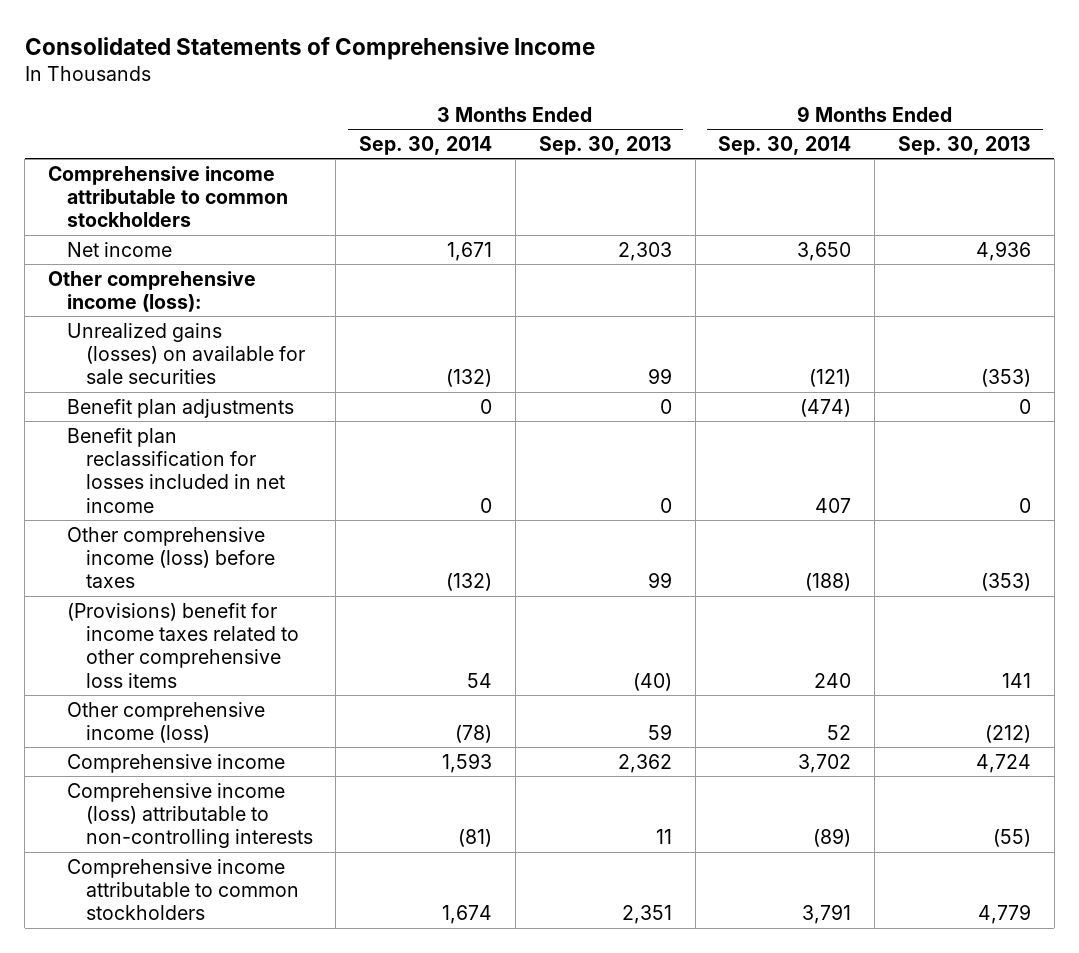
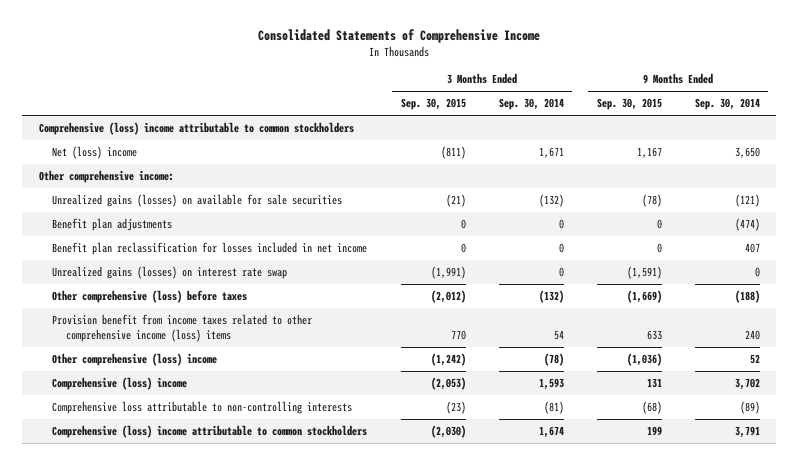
[538,135,672,155] Sep. 30, 2013 -> none
[898,135,1032,155] Sep. 30, 2013 -> none
none -> [400,98,466,111] Sep. 30, 2015
none -> [596,98,662,111] Sep. 30, 2015
[47,165,288,228] Comprehensive income attributable to common stockholders -> [38,121,354,135] Comprehensive (loss) income attributable to common stockholders
[66,241,172,257] Net income -> [52,145,138,159] Net (loss) income
[47,270,256,312] Other comprehensive income (loss): -> [38,169,174,183] Other comprehensive income:
none -> [52,265,288,279] Unrealized gains (losses) on interest rate swap
[66,526,275,589] Other comprehensive income (loss) before taxes -> [52,289,248,303] Other comprehensive (loss) before taxes
[66,602,299,688] (Provisions) benefit for income taxes related to other comprehensive loss items -> [52,313,313,342] Provision benefit from income taxes related to other comprehensive income (loss) items
[66,701,265,743] Other comprehensive income (loss) -> [52,352,218,366] Other comprehensive (loss) income
[66,753,285,773] Comprehensive income -> [52,376,188,390] Comprehensive (loss) income
[66,782,313,849] Comprehensive income (loss) attributable to non-controlling interests -> [52,400,353,414] Comprehensive loss attributable to non-controlling interests
[66,858,299,921] Comprehensive income attributable to common stockholders -> [52,424,368,438] Comprehensive (loss) income attributable to common stockholders

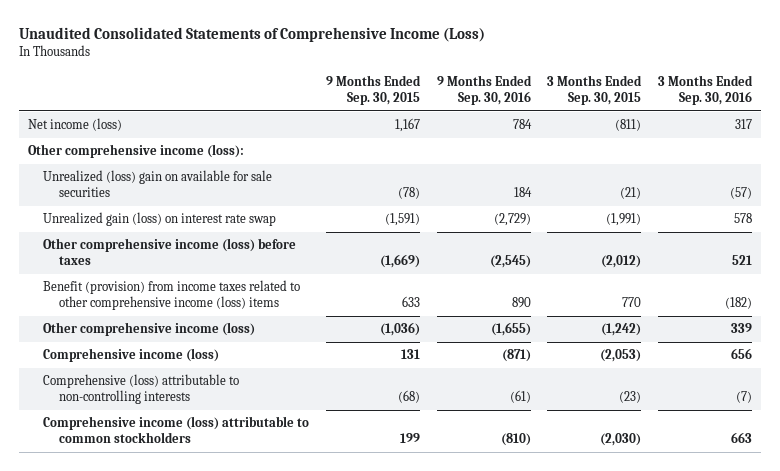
[258,29,541,44] Consolidated Statements of Comprehensive Income -> [19,27,486,43] Unaudited Consolidated Statements of Comprehensive Income (Loss)
[498,98,564,111] Sep. 30, 2014 -> none
[694,98,760,111] Sep. 30, 2014 -> none
none -> [436,75,532,106] 9 Months Ended Sep. 30, 2016
none -> [658,75,754,106] 3 Months Ended Sep. 30, 2016
[38,121,354,135] Comprehensive (loss) income attributable to common stockholders -> none
[52,217,173,231] Benefit plan adjustments -> none
[52,241,368,255] Benefit plan reclassification for losses included in net income -> none
[52,145,138,159] Net (loss) income -> [27,118,122,132] Net income (loss)
[38,169,174,183] Other comprehensive income: -> [27,144,244,159] Other comprehensive income (loss):
[52,193,343,207] Unrealized gains (losses) on available for sale securities -> [43,170,273,198] Unrealized (loss) gain on available for sale securities
[52,265,288,279] Unrealized gains (losses) on interest rate swap -> [43,212,277,227] Unrealized gain (loss) on interest rate swap
[52,289,248,303] Other comprehensive (loss) before taxes -> [43,238,297,266] Other comprehensive income (loss) before taxes
[52,313,313,342] Provision benefit from income taxes related to other comprehensive income (loss) items -> [43,280,301,311] Benefit (provision) from income taxes related to other comprehensive income (loss) items
[52,352,218,366] Other comprehensive (loss) income -> [43,322,256,337] Other comprehensive income (loss)
[52,376,188,390] Comprehensive (loss) income -> [43,348,220,363] Comprehensive income (loss)
[52,400,353,414] Comprehensive loss attributable to non-controlling interests -> [43,374,240,405] Comprehensive (loss) attributable to non-controlling interests
[52,424,368,438] Comprehensive (loss) income attributable to common stockholders -> [43,416,310,444] Comprehensive income (loss) attributable to common stockholders

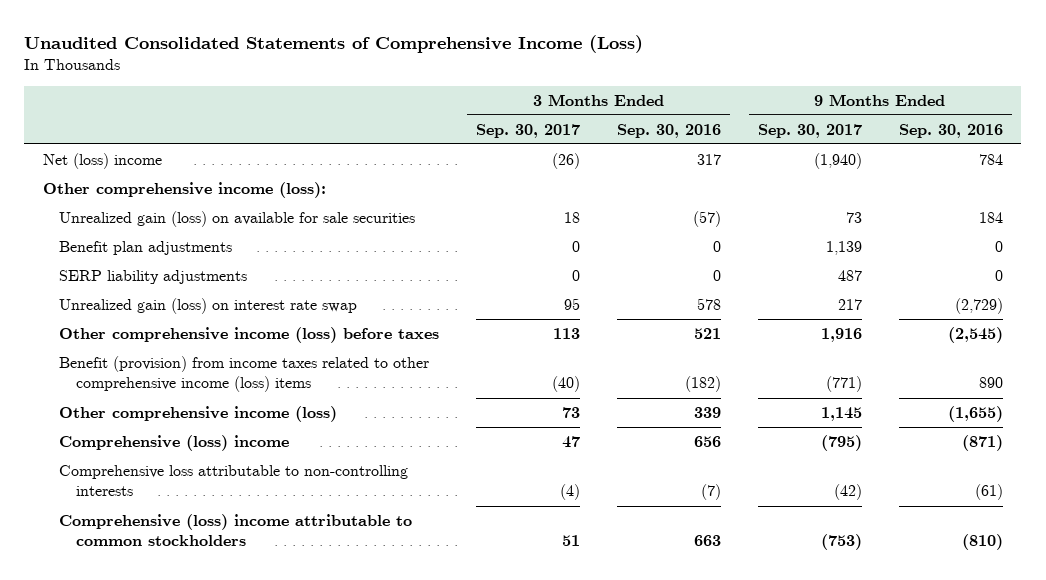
[326,75,422,106] 9 Months Ended Sep. 30, 2015 -> none
[547,75,643,106] 3 Months Ended Sep. 30, 2015 -> none
none -> [476,123,581,138] Sep. 30, 2017
none -> [758,123,863,138] Sep. 30, 2017
[27,118,122,132] Net income (loss) -> [42,152,162,169] Net (loss) income
[43,170,273,198] Unrealized (loss) gain on available for sale securities -> [59,210,416,227] Unrealized gain (loss) on available for sale securities
none -> [59,240,233,255] Benefit plan adjustments
none -> [59,269,248,284] SERP liability adjustments
[43,348,220,363] Comprehensive income (loss) -> [59,434,290,451] Comprehensive (loss) income
[43,374,240,405] Comprehensive (loss) attributable to non-controlling interests -> [59,464,409,497] Comprehensive loss attributable to non-controlling interests
[43,416,310,444] Comprehensive income (loss) attributable to common stockholders -> [59,513,413,547] Comprehensive (loss) income attributable to common stockholders

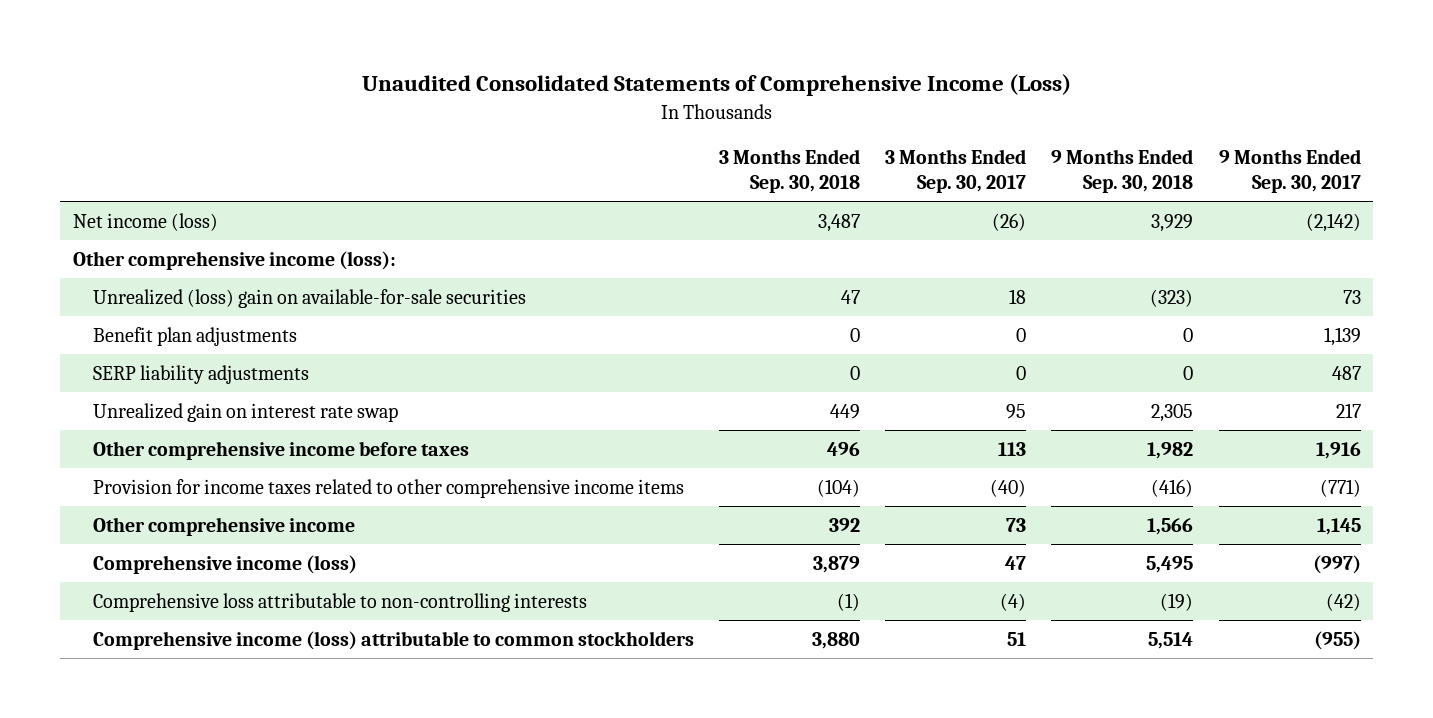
[617,123,722,138] Sep. 30, 2016 -> none
[898,123,1003,138] Sep. 30, 2016 -> none
none -> [718,149,860,194] 3 Months Ended Sep. 30, 2018
none -> [1051,149,1194,194] 9 Months Ended Sep. 30, 2018
[42,152,162,169] Net (loss) income -> [72,212,218,231] Net income (loss)
[814,152,863,169] (1,940) -> [1305,212,1361,232] (2,142)
[59,210,416,227] Unrealized gain (loss) on available for sale securities -> [92,288,526,308] Unrealized (loss) gain on available-for-sale securities
[59,297,358,314] Unrealized gain (loss) on interest rate swap -> [92,402,398,422] Unrealized gain on interest rate swap
[59,326,440,343] Other comprehensive income (loss) before taxes -> [92,440,469,460] Other comprehensive income before taxes
[59,355,430,393] Benefit (provision) from income taxes related to other comprehensive income (loss) items -> [92,478,684,498] Provision for income taxes related to other comprehensive income items
[59,405,338,422] Other comprehensive income (loss) -> [92,516,355,536] Other comprehensive income
[59,434,290,451] Comprehensive (loss) income -> [92,554,357,574] Comprehensive income (loss)
[821,434,863,451] (795) -> [1312,554,1361,574] (997)
[59,513,413,547] Comprehensive (loss) income attributable to common stockholders -> [92,630,694,650] Comprehensive income (loss) attributable to common stockholders
[821,534,863,551] (753) -> [1313,630,1361,650] (955)

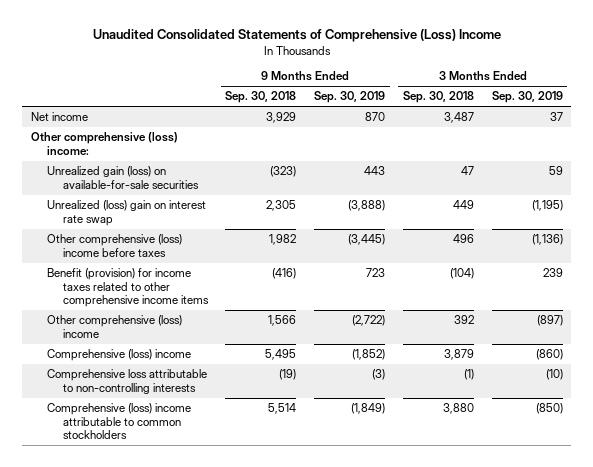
[361,74,1071,97] Unaudited Consolidated Statements of Comprehensive Income (Loss) -> [92,29,501,43] Unaudited Consolidated Statements of Comprehensive (Loss) Income
[885,149,1027,194] 3 Months Ended Sep. 30, 2017 -> none
[1218,149,1361,194] 9 Months Ended Sep. 30, 2017 -> none
none -> [314,91,386,104] Sep. 30, 2019
none -> [491,91,563,104] Sep. 30, 2019
[92,326,297,346] Benefit plan adjustments -> none
[92,364,309,384] SERP liability adjustments -> none
[72,212,218,231] Net income (loss) -> [30,112,88,122] Net income
[72,250,396,270] Other comprehensive income (loss): -> [30,132,178,155] Other comprehensive (loss) income:
[92,288,526,308] Unrealized (loss) gain on available-for-sale securities -> [46,166,199,189] Unrealized gain (loss) on available-for-sale securities
[92,402,398,422] Unrealized gain on interest rate swap -> [46,200,206,226] Unrealized (loss) gain on interest rate swap
[92,440,469,460] Other comprehensive income before taxes -> [46,234,182,257] Other comprehensive (loss) income before taxes
[92,478,684,498] Provision for income taxes related to other comprehensive income items -> [46,268,209,308] Benefit (provision) for income taxes related to other comprehensive income items
[92,516,355,536] Other comprehensive income -> [46,315,182,338] Other comprehensive (loss) income
[92,554,357,574] Comprehensive income (loss) -> [46,349,191,362] Comprehensive (loss) income
[92,630,694,650] Comprehensive income (loss) attributable to common stockholders -> [46,403,191,440] Comprehensive (loss) income attributable to common stockholders

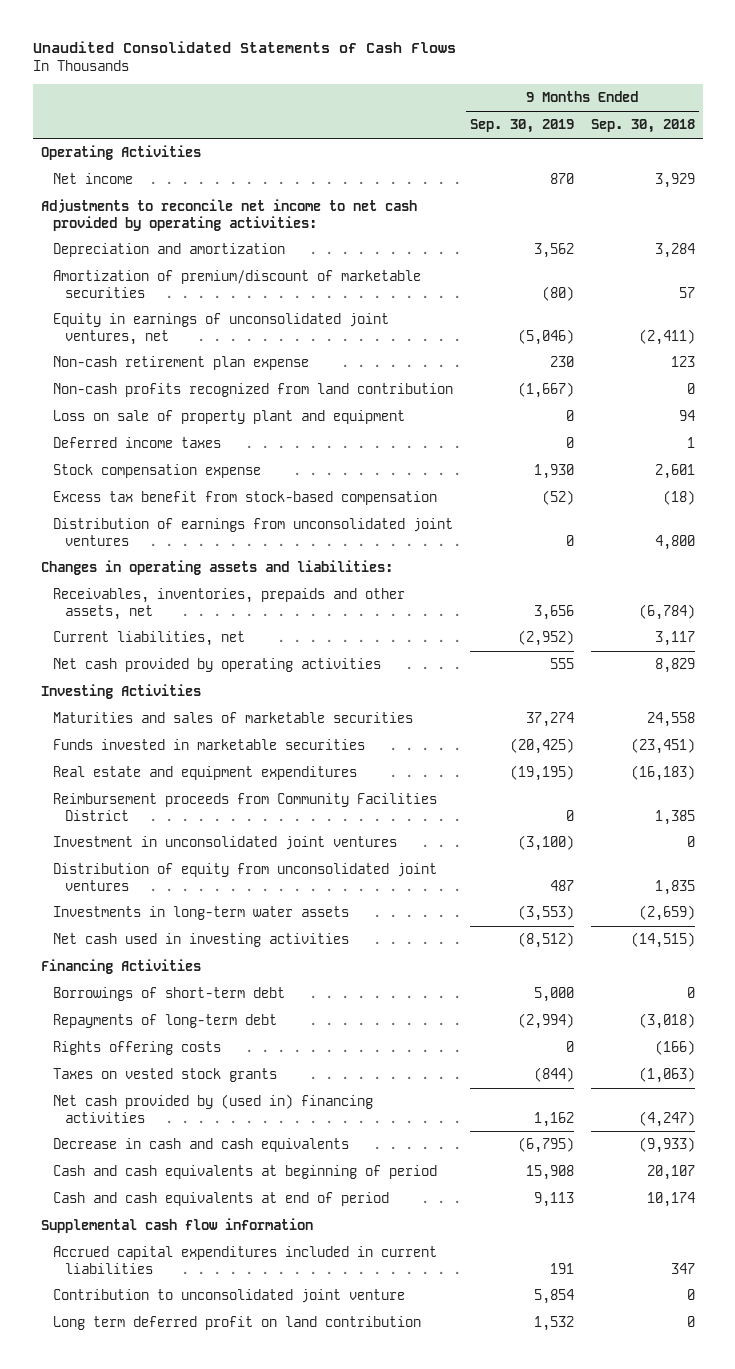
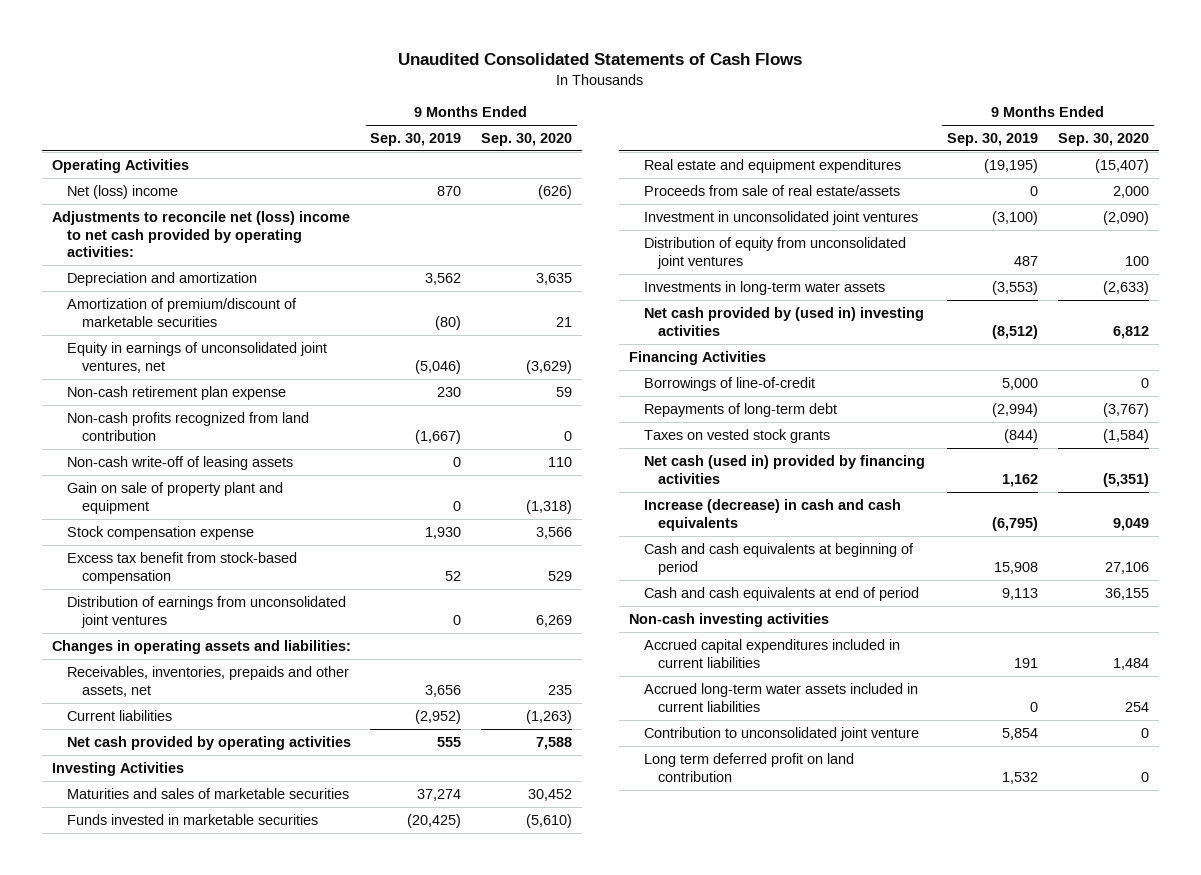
[590,119,695,134] Sep. 30, 2018 -> none
none -> [481,133,573,147] Sep. 30, 2020
[53,173,134,185] Net income -> [66,184,178,199] Net (loss) income
[40,199,417,231] Adjustments to reconcile net income to net cash provided by operating activities: -> [51,210,350,258] Adjustments to reconcile net (loss) income to net cash provided by operating activities:
[53,437,222,449] Deferred income taxes -> none
none -> [66,455,293,470] Non-cash write-off of leasing assets
[53,410,406,425] Loss on sale of property plant and equipment -> [66,481,283,514] Gain on sale of property plant and equipment
[541,490,574,506] (52) -> [445,570,462,581] 52
[53,631,246,647] Current liabilities, net -> [66,709,172,721] Current liabilities
[53,793,438,821] Reimbursement proceeds from Community Facilities District -> none
none -> [643,184,900,196] Proceeds from sale of real estate/assets
[53,933,350,948] Net cash used in investing activities -> [643,306,924,336] Net cash provided by (used in) investing activities
[53,987,286,1002] Borrowings of short-term debt -> none
none -> [643,376,815,391] Borrowings of line-of-credit
[53,1041,222,1056] Rights offering costs -> none
[53,1094,374,1123] Net cash provided by (used in) financing activities -> [643,454,925,484] Net cash (used in) provided by financing activities
[53,1138,350,1153] Decrease in cash and cash equivalents -> [643,498,901,531] Increase (decrease) in cash and cash equivalents
[40,1218,313,1234] Supplemental cash flow information -> [628,612,829,627] Non-cash investing activities
none -> [643,682,918,712] Accrued long-term water assets included in current liabilities

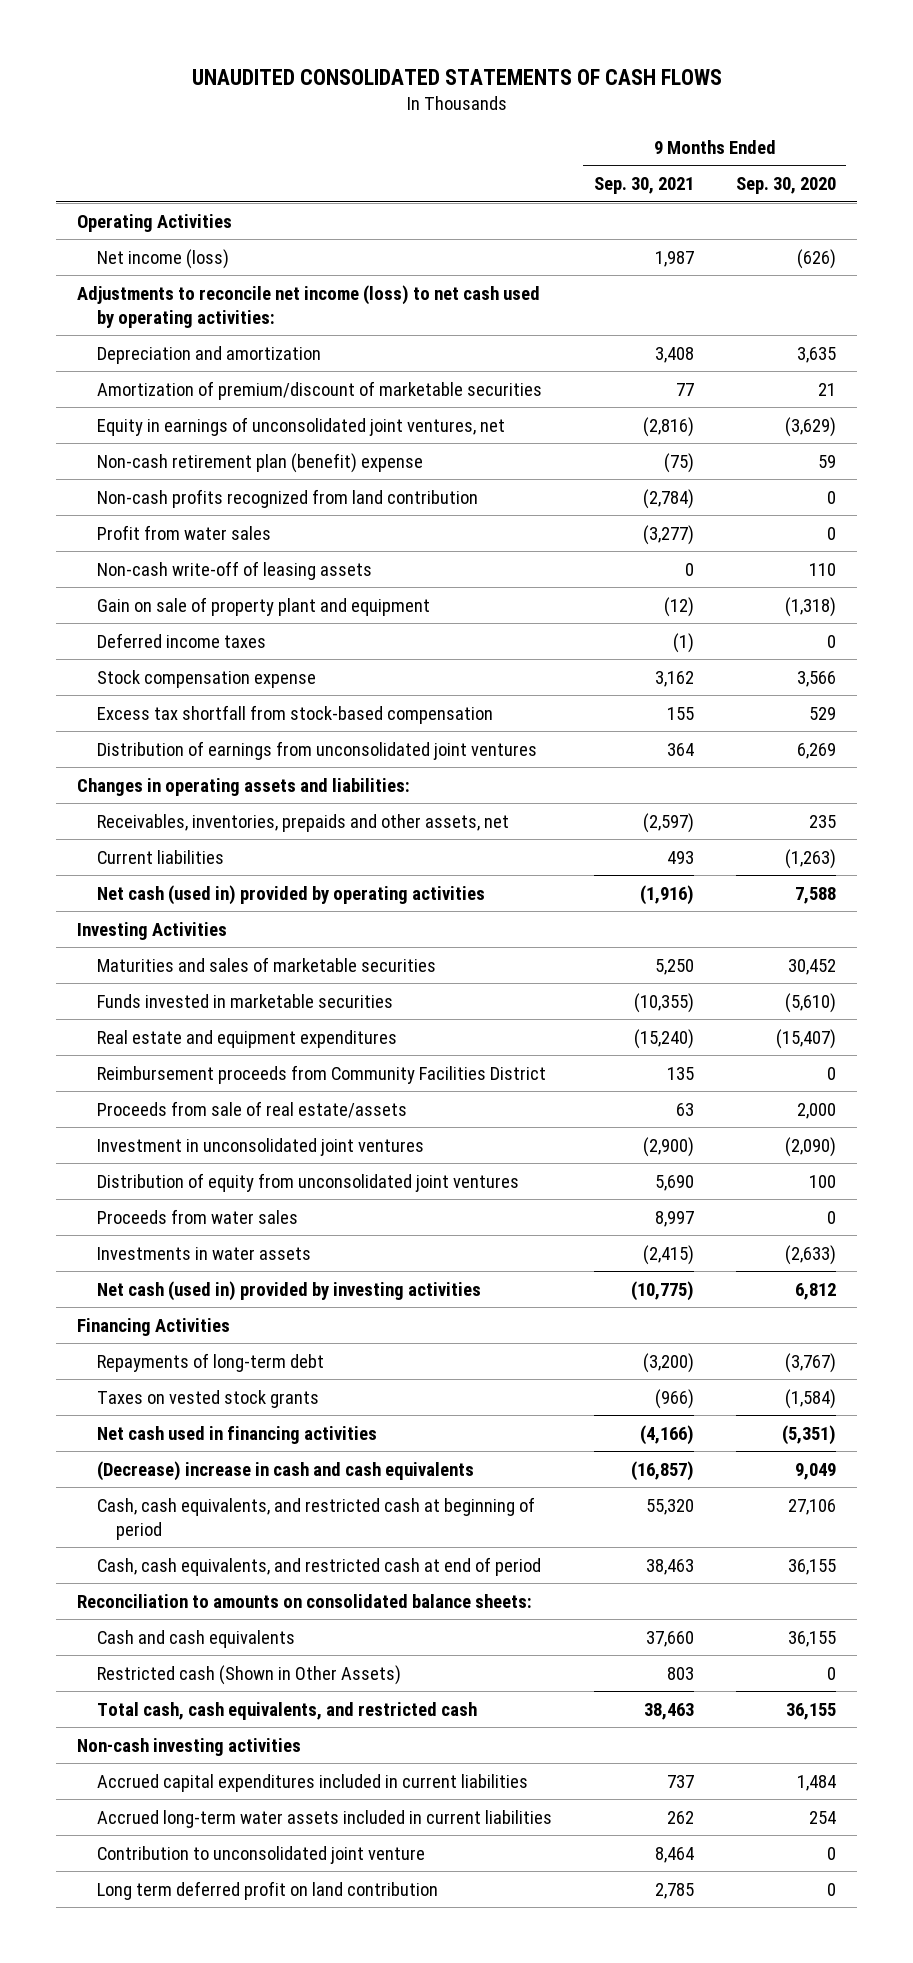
[398,52,803,65] Unaudited Consolidated Statements of Cash Flows -> [191,69,722,86] UNAUDITED CONSOLIDATED STATEMENTS OF CASH FLOWS
[370,133,462,147] Sep. 30, 2019 -> none
none -> [593,177,694,195] Sep. 30, 2021
[66,184,178,199] Net (loss) income -> [96,248,229,269] Net income (loss)
[51,210,350,258] Adjustments to reconcile net (loss) income to net cash provided by operating activities: -> [77,284,541,328] Adjustments to reconcile net income (loss) to net cash used by operating activities:
[66,385,286,400] Non-cash retirement plan expense -> [96,452,423,473] Non-cash retirement plan (benefit) expense
none -> [96,524,271,540] Profit from water sales
none -> [96,632,266,648] Deferred income taxes
[66,551,297,584] Excess tax benefit from stock-based compensation -> [96,704,493,724] Excess tax shortfall from stock-based compensation
[66,735,351,750] Net cash provided by operating activities -> [96,884,485,905] Net cash (used in) provided by operating activities
none -> [96,1064,546,1084] Reimbursement proceeds from Community Facilities District
none -> [96,1208,298,1224] Proceeds from water sales
[643,280,885,295] Investments in long-term water assets -> [96,1246,311,1260] Investments in water assets
[643,306,924,336] Net cash provided by (used in) investing activities -> [96,1280,481,1301] Net cash (used in) provided by investing activities
[643,376,815,391] Borrowings of line-of-credit -> none
[643,454,925,484] Net cash (used in) provided by financing activities -> [96,1425,377,1444] Net cash used in financing activities
[643,498,901,531] Increase (decrease) in cash and cash equivalents -> [96,1460,474,1481] (Decrease) increase in cash and cash equivalents
[643,542,914,575] Cash and cash equivalents at beginning of period -> [96,1496,535,1540] Cash, cash equivalents, and restricted cash at beginning of period
[643,586,919,601] Cash and cash equivalents at end of period -> [96,1556,541,1576] Cash, cash equivalents, and restricted cash at end of period
none -> [77,1593,533,1608] Reconciliation to amounts on consolidated balance sheets:
none -> [96,1629,295,1648] Cash and cash equivalents
none -> [96,1664,401,1685] Restricted cash (Shown in Other Assets)
none -> [96,1701,477,1720] Total cash, cash equivalents, and restricted cash

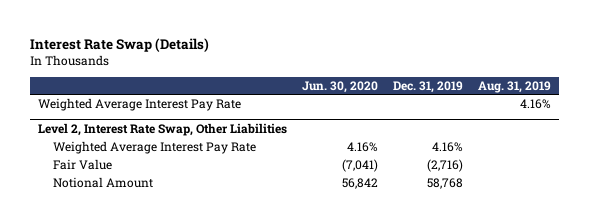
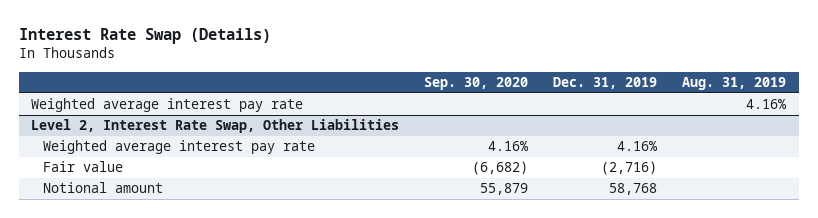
[301,80,378,93] Jun. 30, 2020 -> none
none -> [424,77,529,91] Sep. 30, 2020
[37,98,241,112] Weighted Average Interest Pay Rate -> [31,98,304,113] Weighted average interest pay rate
[53,141,257,155] Weighted Average Interest Pay Rate -> [43,140,316,155] Weighted average interest pay rate
[53,159,113,171] Fair Value -> [43,161,124,173] Fair value
[53,177,154,189] Notional Amount -> [43,182,164,194] Notional amount

